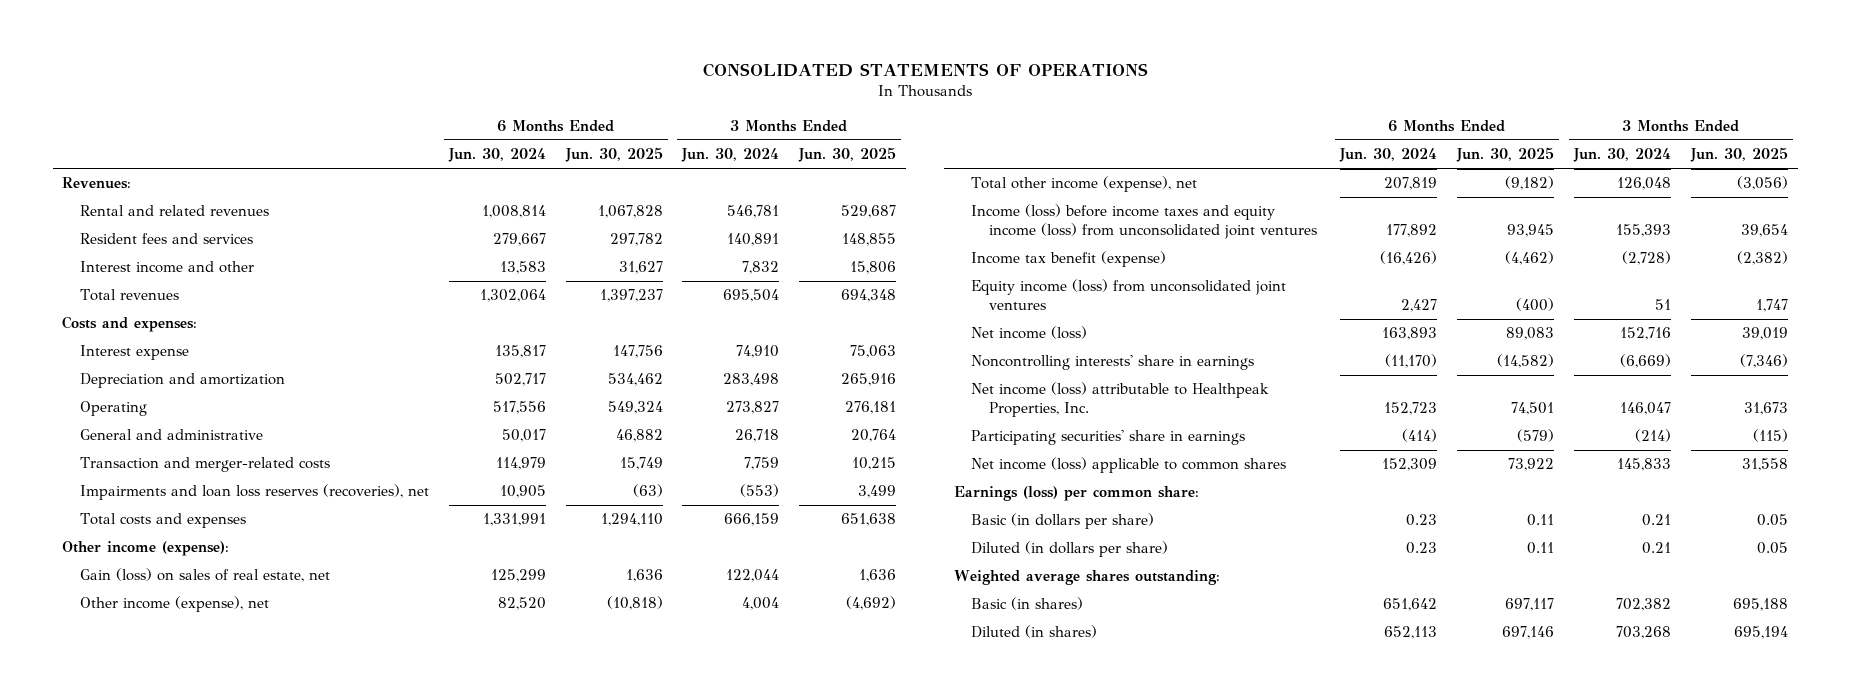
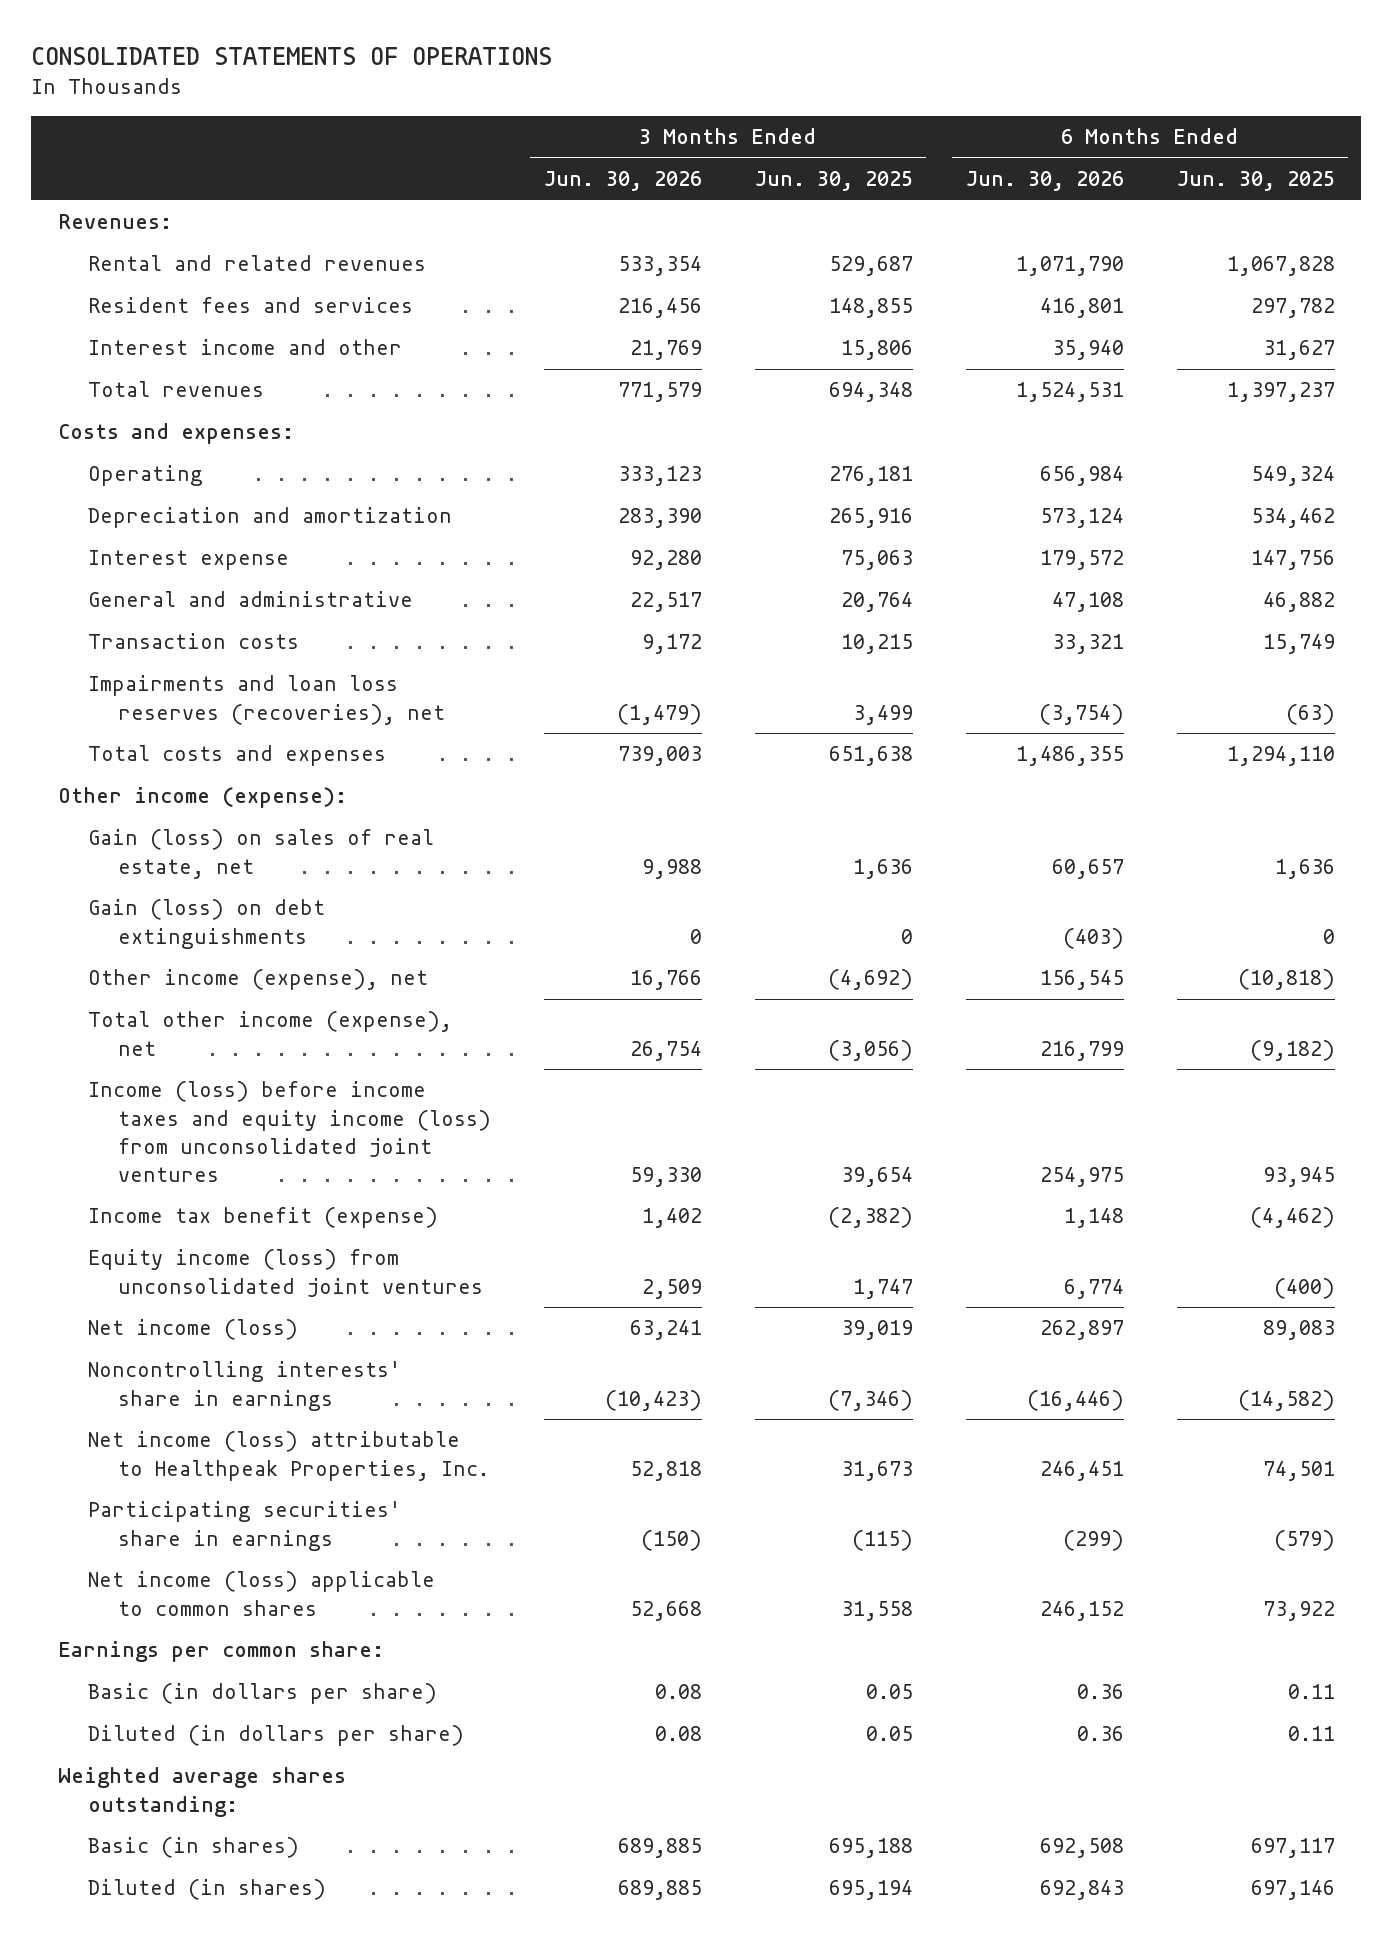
[447,148,546,163] Jun. 30, 2024 -> none
[681,148,780,163] Jun. 30, 2024 -> none
none -> [543,171,702,192] Jun. 30, 2026
none -> [965,171,1124,192] Jun. 30, 2026
[79,373,285,389] Depreciation and amortization -> [87,507,452,529] Depreciation and amortization
[79,345,189,361] Interest expense -> [87,550,289,571] Interest expense
[79,457,330,473] Transaction and merger-related costs -> [87,633,299,650] Transaction costs
none -> [87,899,325,949] Gain (loss) on debt extinguishments
[954,486,1200,502] Earnings (loss) per common share: -> [57,1641,384,1663] Earnings per common share:

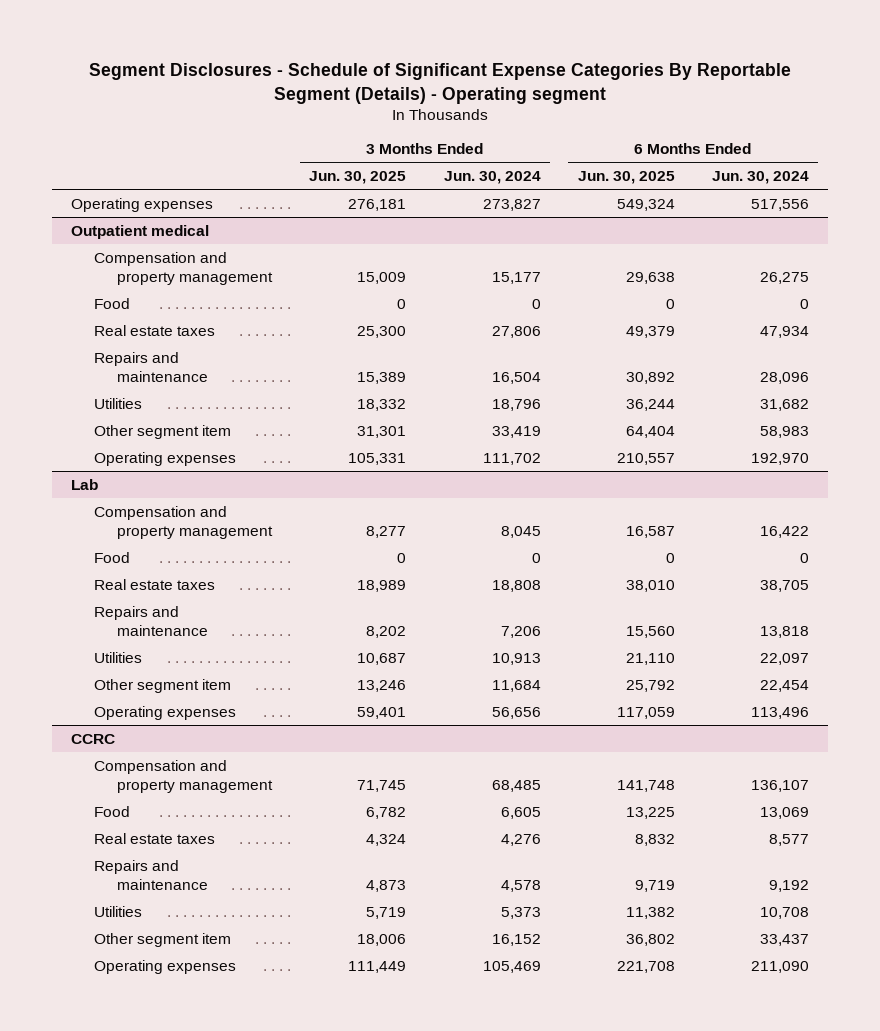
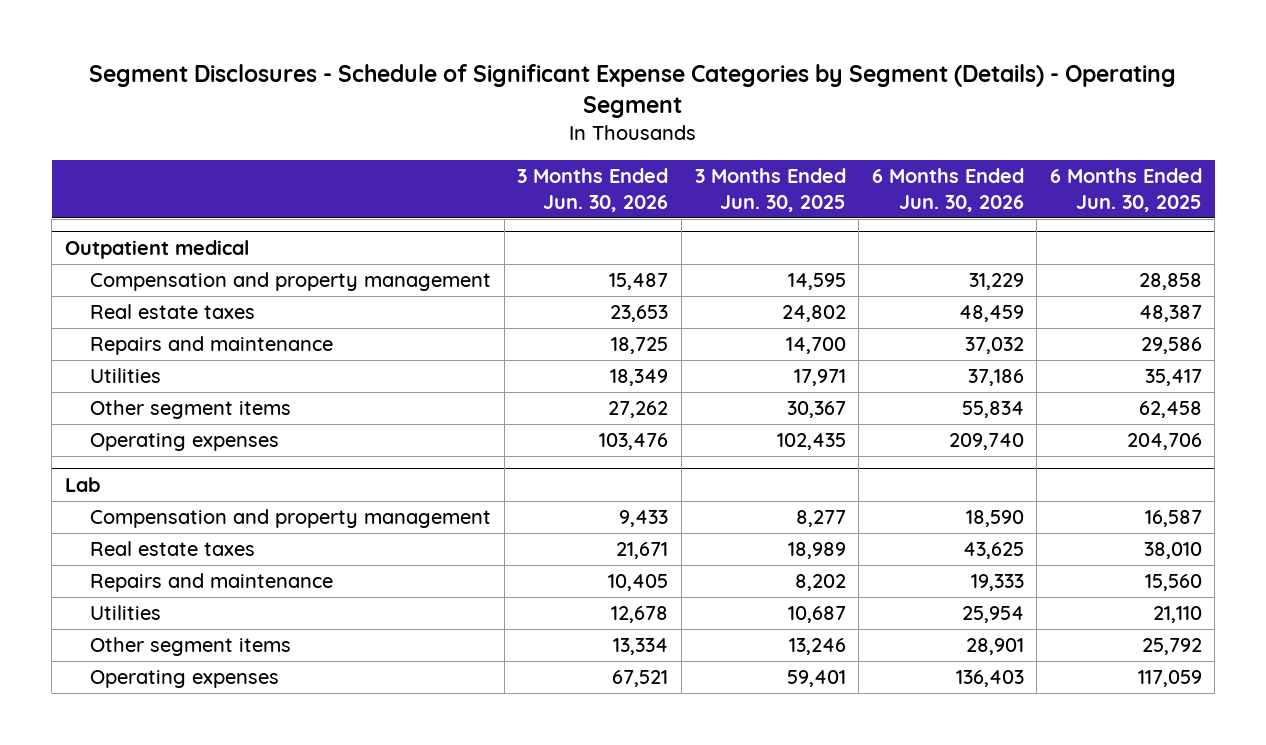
[88,62,791,104] Segment Disclosures - Schedule of Significant Expense Categories By Reportable Segment (Details) - Operating segment -> [89,64,1177,119] Segment Disclosures - Schedule of Significant Expense Categories by Segment (Details) - Operating Segment
[443,171,541,185] Jun. 30, 2024 -> none
[712,171,810,185] Jun. 30, 2024 -> none
none -> [517,168,669,212] 3 Months Ended Jun. 30, 2026
none -> [871,168,1024,212] 6 Months Ended Jun. 30, 2026
[70,197,213,212] Operating expenses -> none
[93,297,130,309] Food -> none
[357,272,407,285] 15,009 -> [787,273,846,291] 14,595
[625,272,675,285] 29,638 -> [1138,273,1202,291] 28,858
[357,325,407,338] 25,300 -> [781,305,846,323] 24,802
[625,325,675,338] 49,379 -> [1138,305,1202,323] 48,387
[357,372,407,385] 15,389 -> [785,337,846,355] 14,700
[625,372,675,385] 30,892 -> [1140,337,1202,355] 29,586
[357,398,407,411] 18,332 -> [793,369,846,387] 17,971
[625,398,675,411] 36,244 -> [1144,369,1202,387] 35,417
[93,424,231,439] Other segment item -> [90,400,292,420] Other segment items
[357,425,407,438] 31,301 -> [786,401,846,419] 30,367
[625,425,675,438] 64,404 -> [1138,401,1202,419] 62,458
[348,452,407,465] 105,331 -> [776,433,846,451] 102,435
[616,452,675,465] 210,557 -> [1126,433,1202,451] 204,706
[93,551,130,563] Food -> none
[93,678,231,693] Other segment item -> [90,637,292,657] Other segment items
[70,733,115,744] CCRC -> none
[93,759,274,794] Compensation and property management -> none
[93,805,130,817] Food -> none
[93,832,215,844] Real estate taxes -> none
[93,859,209,891] Repairs and maintenance -> none
[93,905,142,917] Utilities -> none
[93,932,231,947] Other segment item -> none
[93,959,236,974] Operating expenses -> none

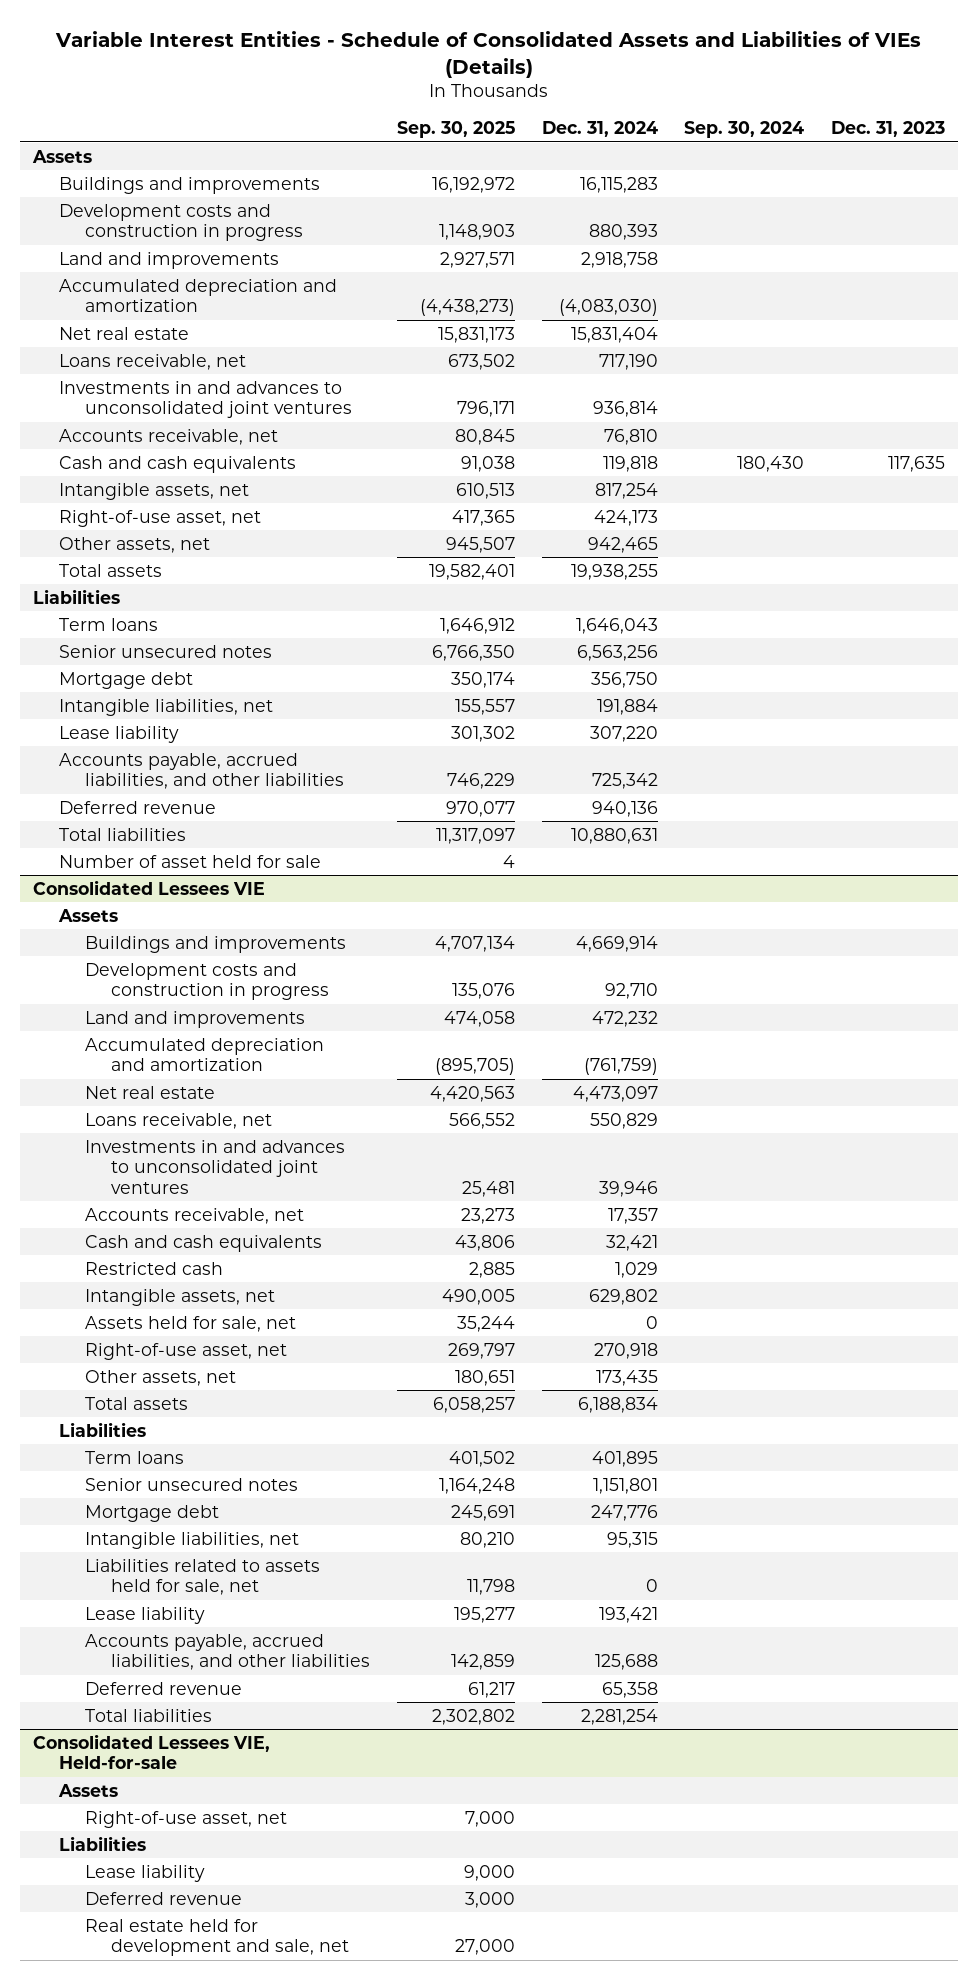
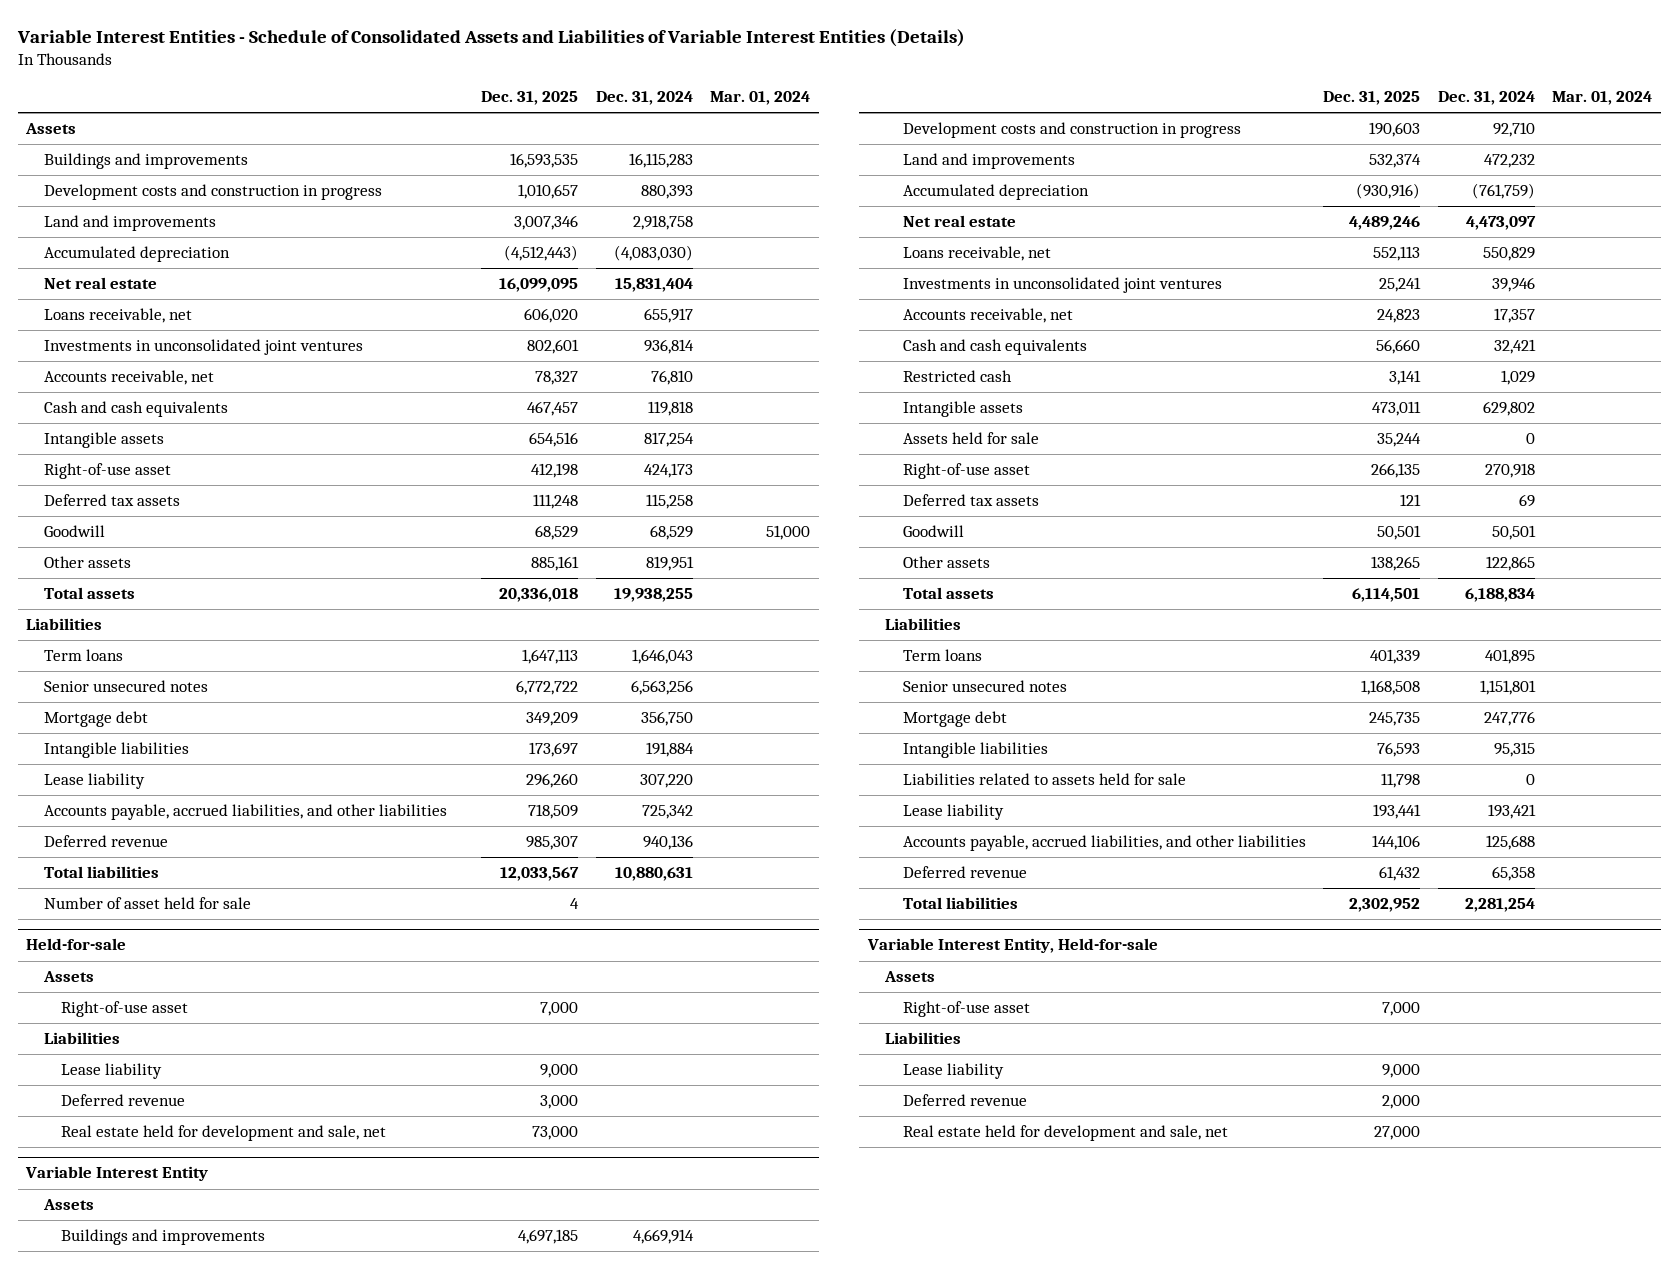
[55,30,922,78] Variable Interest Entities - Schedule of Consolidated Assets and Liabilities of VIEs (Details) -> [16,28,965,47] Variable Interest Entities - Schedule of Consolidated Assets and Liabilities of Variable Interest Entities (Details)
[396,121,515,139] Sep. 30, 2025 -> none
[684,121,805,139] Sep. 30, 2024 -> none
[830,121,945,138] Dec. 31, 2023 -> none
none -> [481,91,579,106] Dec. 31, 2025
none -> [710,91,811,106] Mar. 01, 2024
[59,278,338,313] Accumulated depreciation and amortization -> [43,246,230,263] Accumulated depreciation
[598,353,658,370] 717,190 -> [643,308,693,324] 655,917
[59,380,353,419] Investments in and advances to unconsolidated joint ventures -> [43,339,363,356] Investments in unconsolidated joint ventures
[59,482,250,500] Intangible assets, net -> [43,432,164,449] Intangible assets
[59,509,262,527] Right-of-use asset, net -> [43,463,171,480] Right-of-use asset
none -> [43,494,180,507] Deferred tax assets
none -> [43,525,105,538] Goodwill
[59,536,211,553] Other assets, net -> [43,556,131,569] Other assets
[587,536,658,553] 942,465 -> [645,556,694,572] 819,951
[59,698,274,716] Intangible liabilities, net -> [43,742,189,759] Intangible liabilities
[33,879,266,895] Consolidated Lessees VIE -> none
none -> [26,938,127,951] Held-for-sale
none -> [60,1001,188,1018] Right-of-use asset
none -> [43,1032,120,1045] Liabilities
none -> [60,1063,162,1080] Lease liability
none -> [60,1094,185,1107] Deferred revenue
none -> [60,1125,386,1142] Real estate held for development and sale, net
none -> [25,1166,209,1182] Variable Interest Entity
none -> [42,1199,94,1211] Assets
[85,1037,325,1072] Accumulated depreciation and amortization -> [902,184,1089,201] Accumulated depreciation
[85,1139,346,1194] Investments in and advances to unconsolidated joint ventures -> [902,277,1222,294] Investments in unconsolidated joint ventures
[85,1288,276,1306] Intangible assets, net -> [902,401,1023,418] Intangible assets
[85,1315,297,1332] Assets held for sale, net -> [902,432,1039,445] Assets held for sale
[85,1342,288,1360] Right-of-use asset, net -> [902,463,1030,480] Right-of-use asset
none -> [902,494,1039,507] Deferred tax assets
none -> [902,525,964,538] Goodwill
[85,1369,237,1386] Other assets, net -> [902,556,990,569] Other assets
[595,1369,658,1386] 173,435 -> [1485,556,1535,572] 122,865
[85,1531,300,1549] Intangible liabilities, net -> [902,742,1048,759] Intangible liabilities
[85,1558,321,1596] Liabilities related to assets held for sale, net -> [902,773,1186,786] Liabilities related to assets held for sale
[33,1733,271,1770] Consolidated Lessees VIE, Held-for-sale -> none
none -> [867,938,1159,954] Variable Interest Entity, Held-for-sale
[85,1810,288,1828] Right-of-use asset, net -> [902,1001,1030,1018] Right-of-use asset

